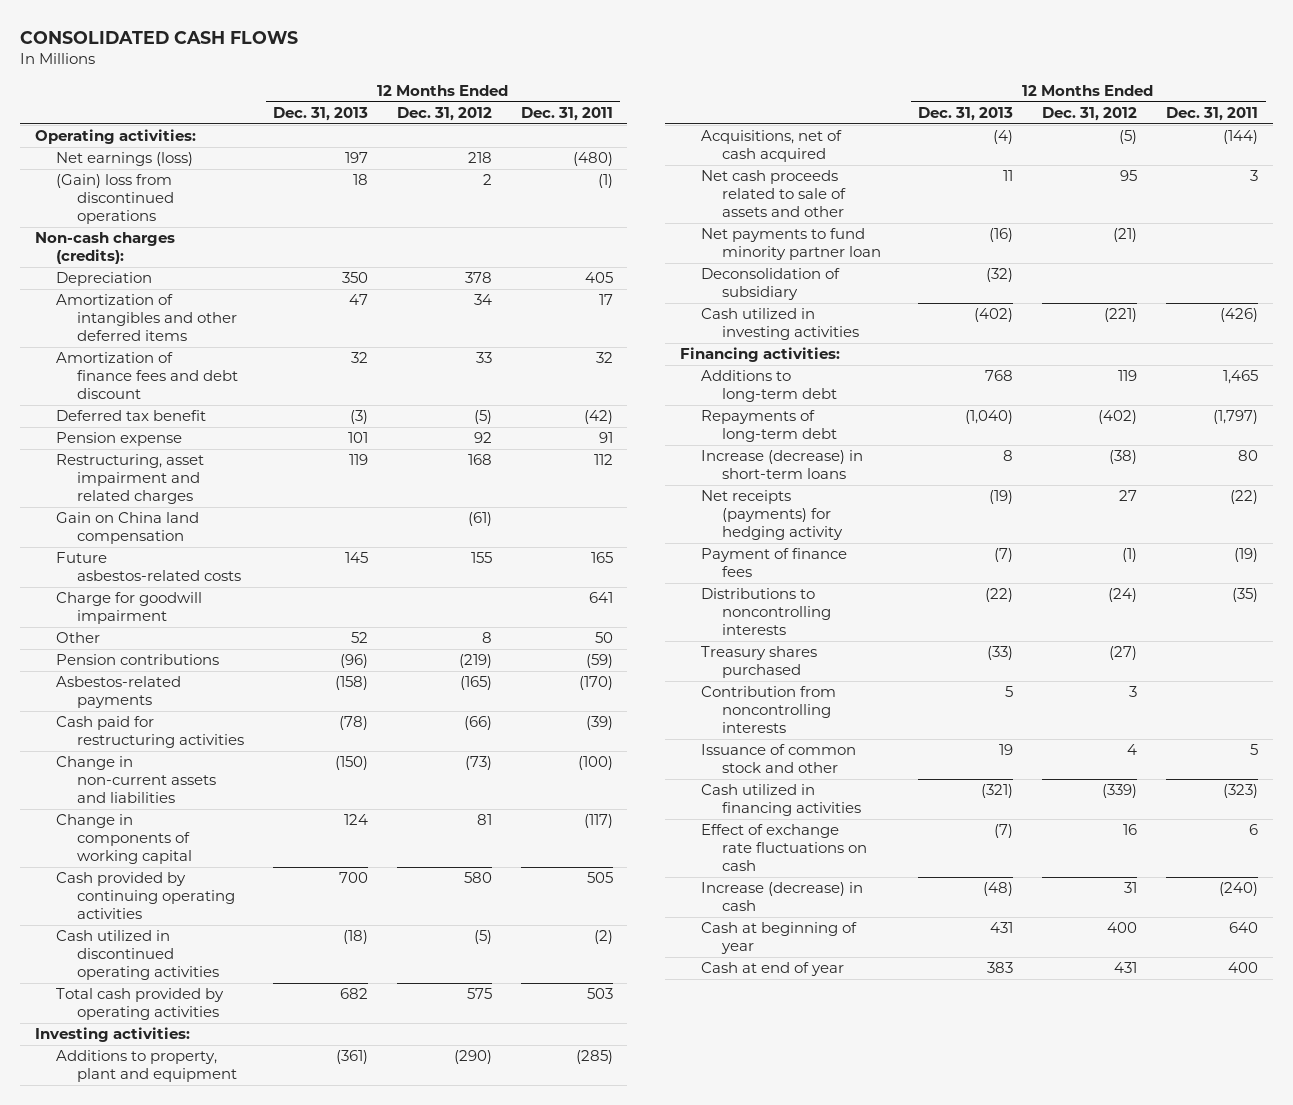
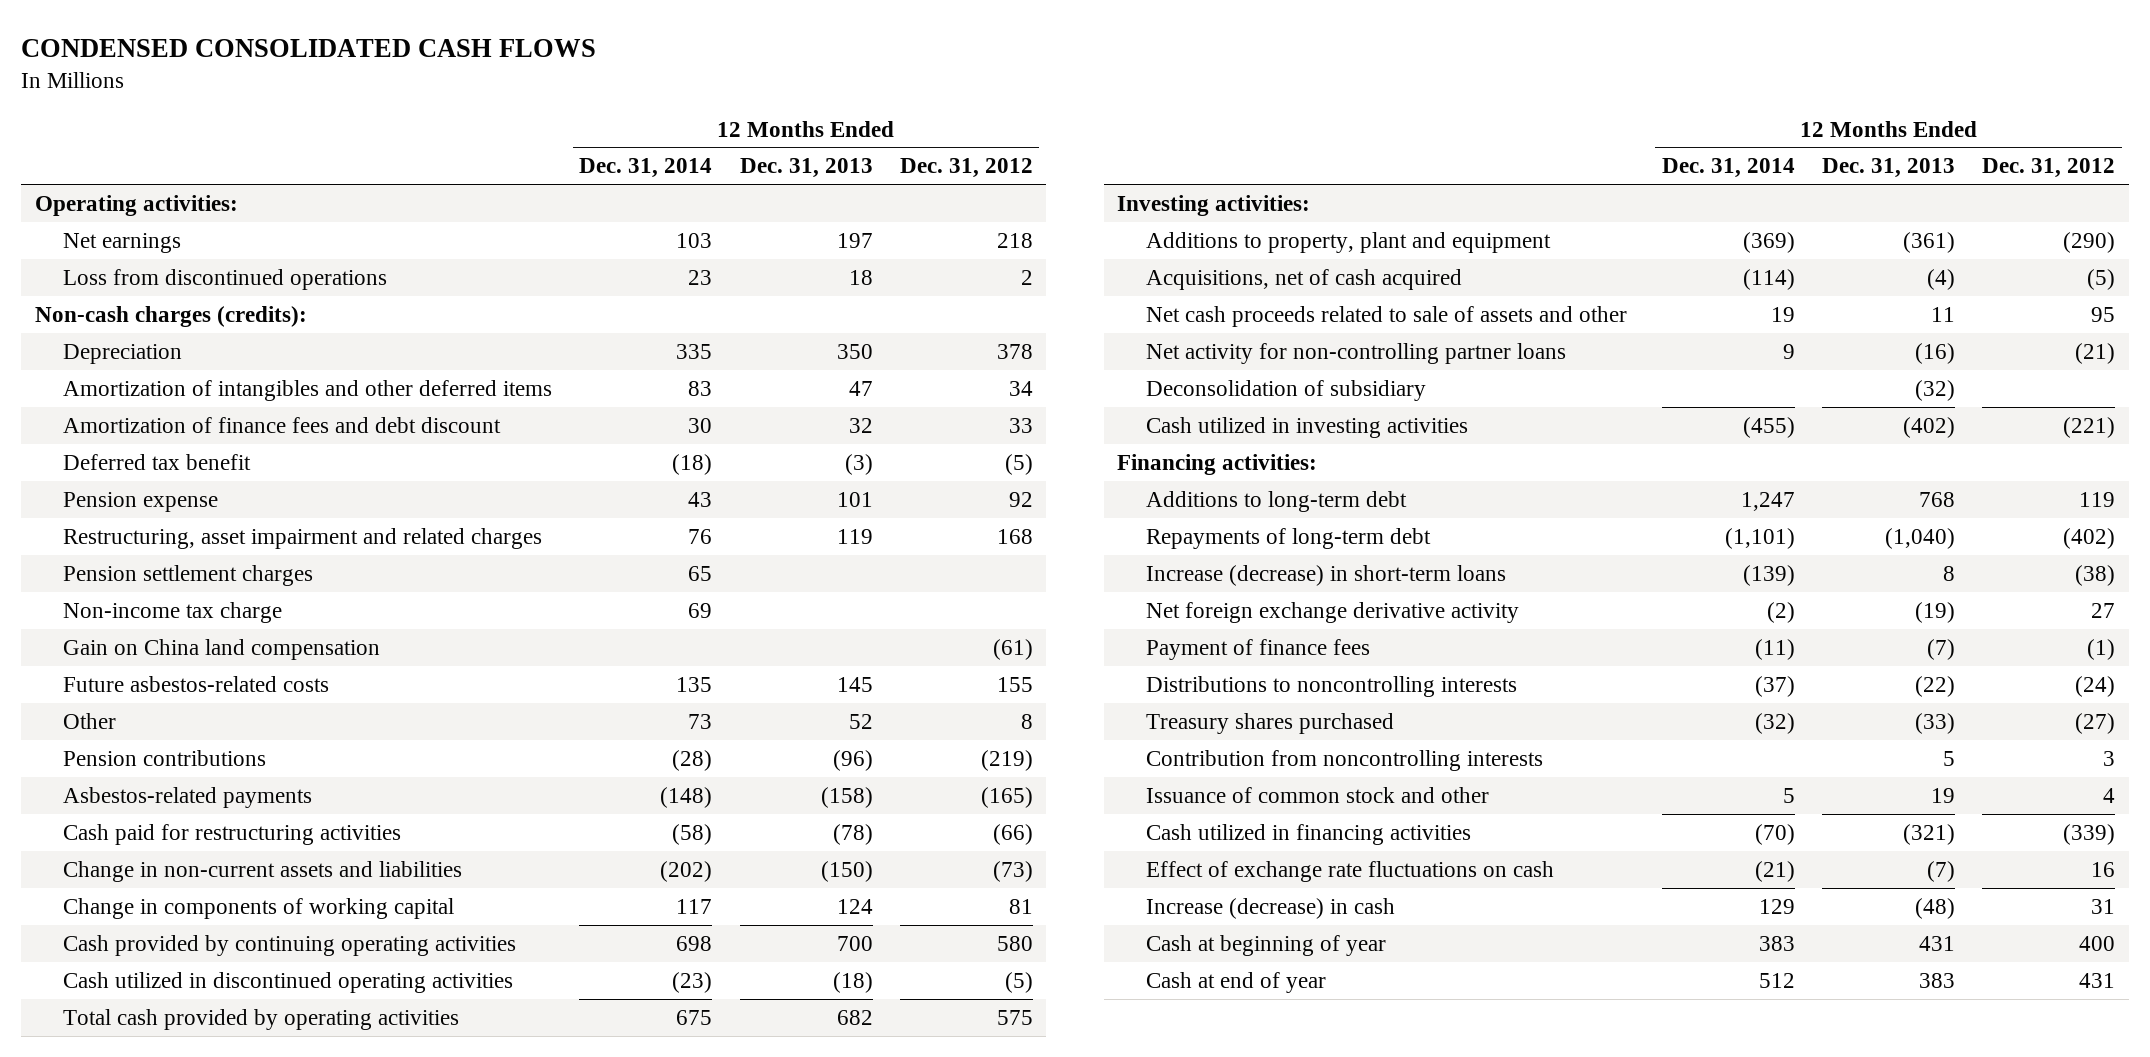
[20,30,299,44] CONSOLIDATED CASH FLOWS -> [21,38,597,57] CONDENSED CONSOLIDATED CASH FLOWS
[520,106,613,121] Dec. 31, 2011 -> none
none -> [579,158,713,179] Dec. 31, 2014
[55,152,193,167] Net earnings (loss) -> [63,232,182,253] Net earnings
[55,174,175,224] (Gain) loss from discontinued operations -> [63,268,388,290] Loss from discontinued operations
none -> [63,564,314,586] Pension settlement charges
none -> [63,601,283,623] Non-income tax charge
[55,592,202,625] Charge for goodwill impairment -> none
[701,228,882,261] Net payments to fund minority partner loan -> [1145,342,1566,364] Net activity for non-controlling partner loans
[701,490,844,540] Net receipts (payments) for hedging activity -> [1145,601,1519,623] Net foreign exchange derivative activity

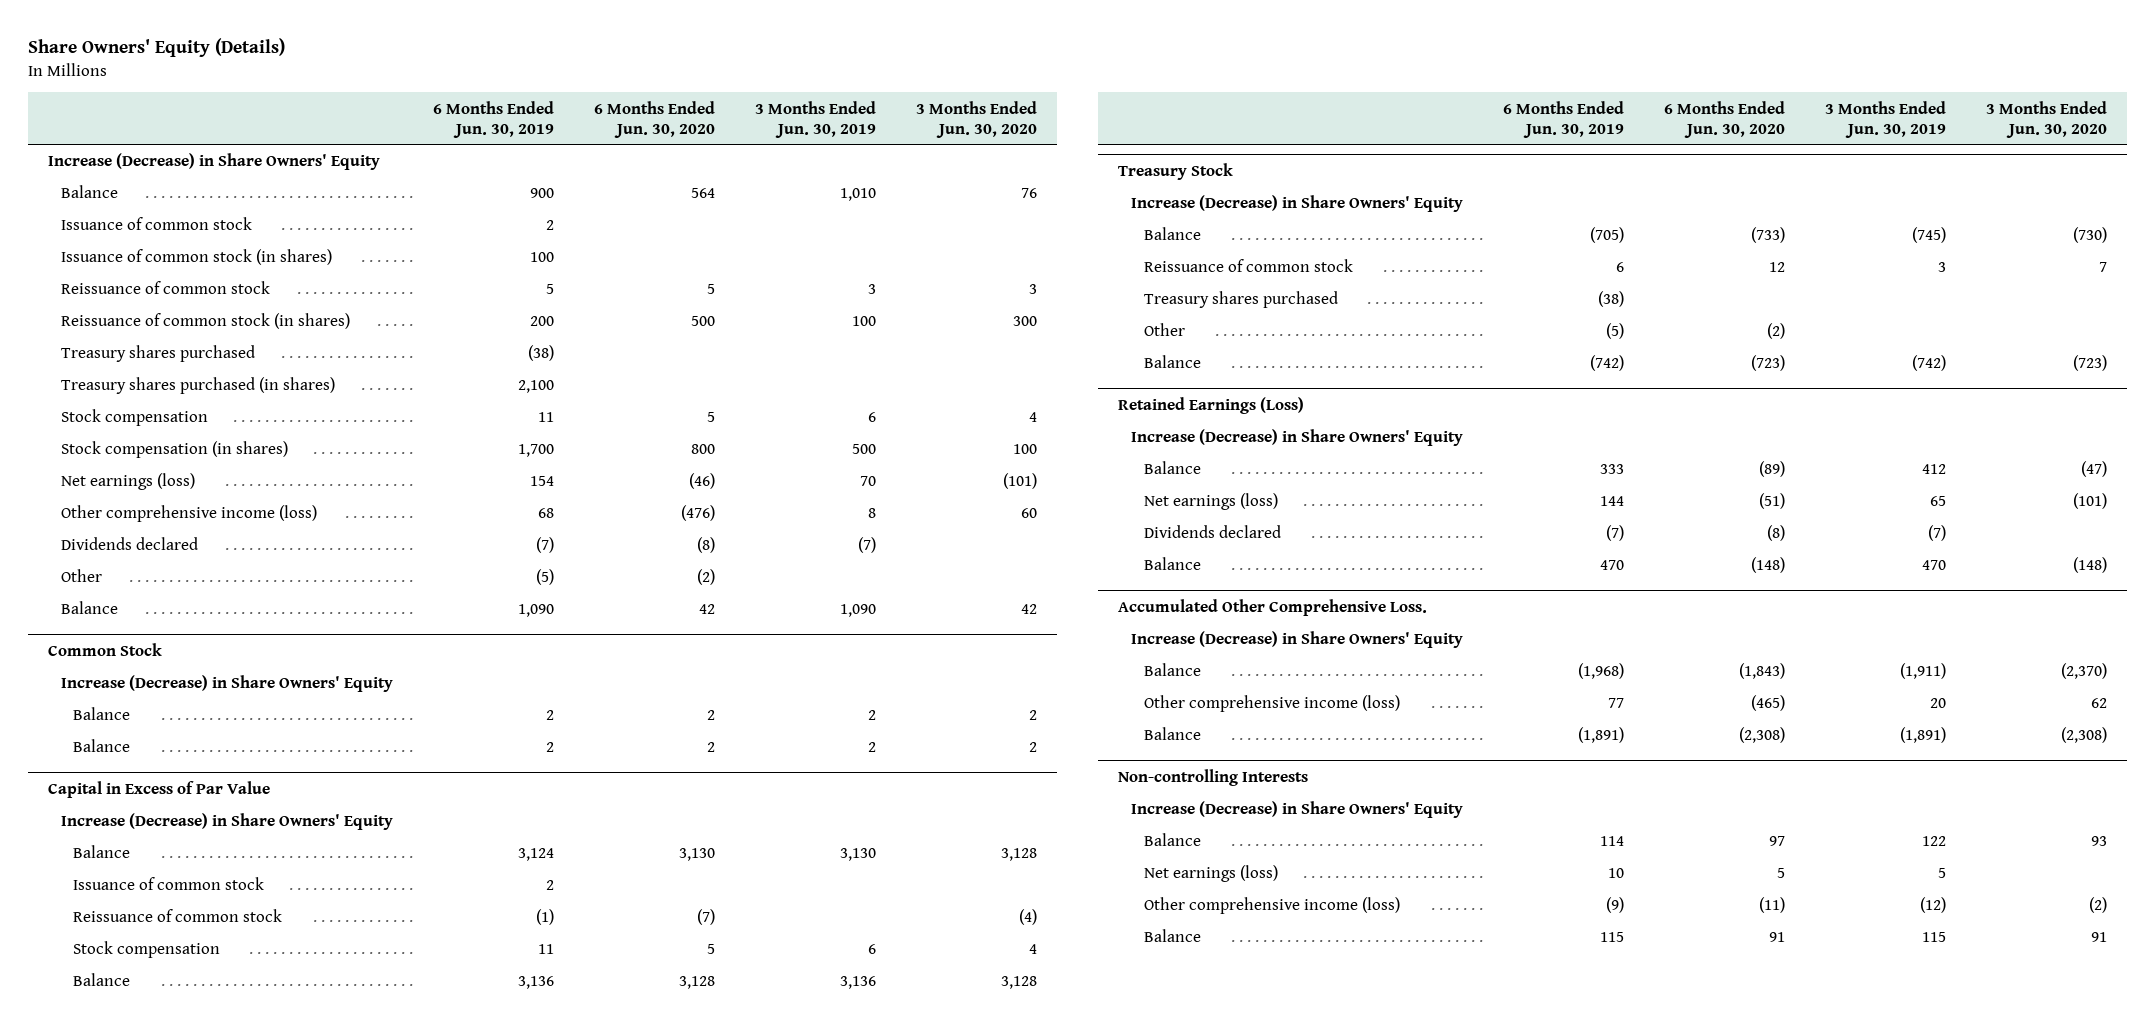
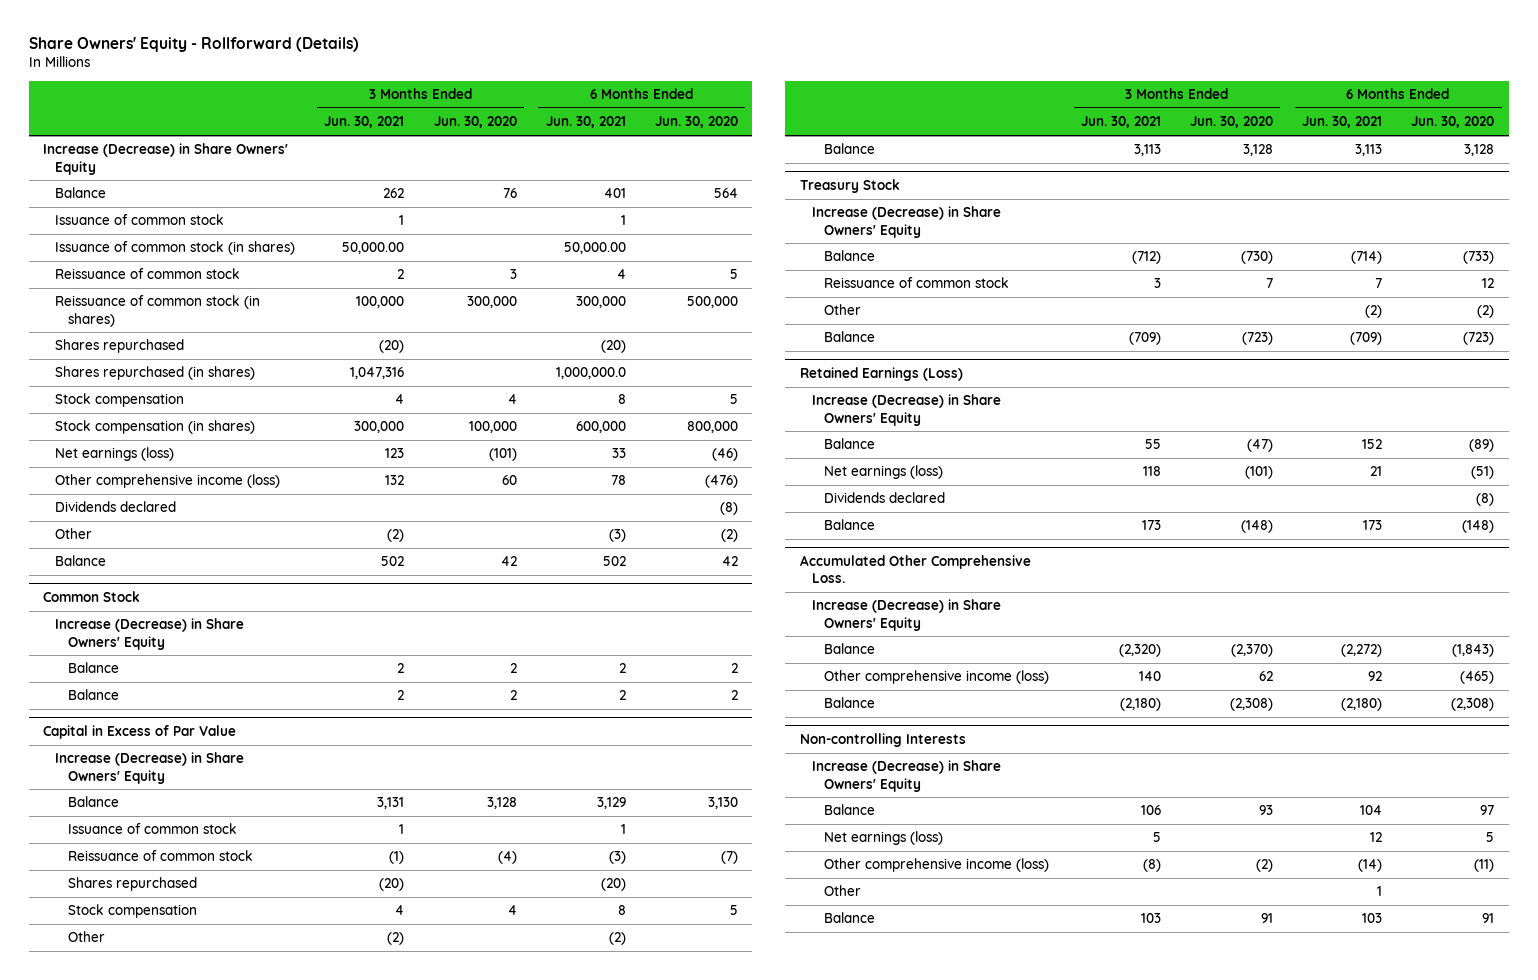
[27,38,285,58] Share Owners' Equity (Details) -> [28,37,359,53] Share Owners' Equity - Rollforward (Details)
[432,100,554,138] 6 Months Ended Jun. 30, 2019 -> none
[754,100,876,138] 3 Months Ended Jun. 30, 2019 -> none
none -> [324,116,405,129] Jun. 30, 2021
none -> [545,116,626,129] Jun. 30, 2021
[690,316,715,327] 500 -> [686,296,738,309] 500,000
[1012,316,1037,327] 300 -> [466,296,517,309] 300,000
[60,345,255,363] Treasury shares purchased -> [55,339,185,354] Shares repurchased
[60,377,335,395] Treasury shares purchased (in shares) -> [55,366,256,381] Shares repurchased (in shares)
[690,444,715,455] 800 -> [686,421,738,434] 800,000
[1012,444,1037,455] 100 -> [468,421,517,434] 100,000
none -> [67,877,197,892] Shares repurchased
none -> [67,931,105,943] Other
[1143,291,1338,309] Treasury shares purchased -> none
none -> [824,885,862,897] Other

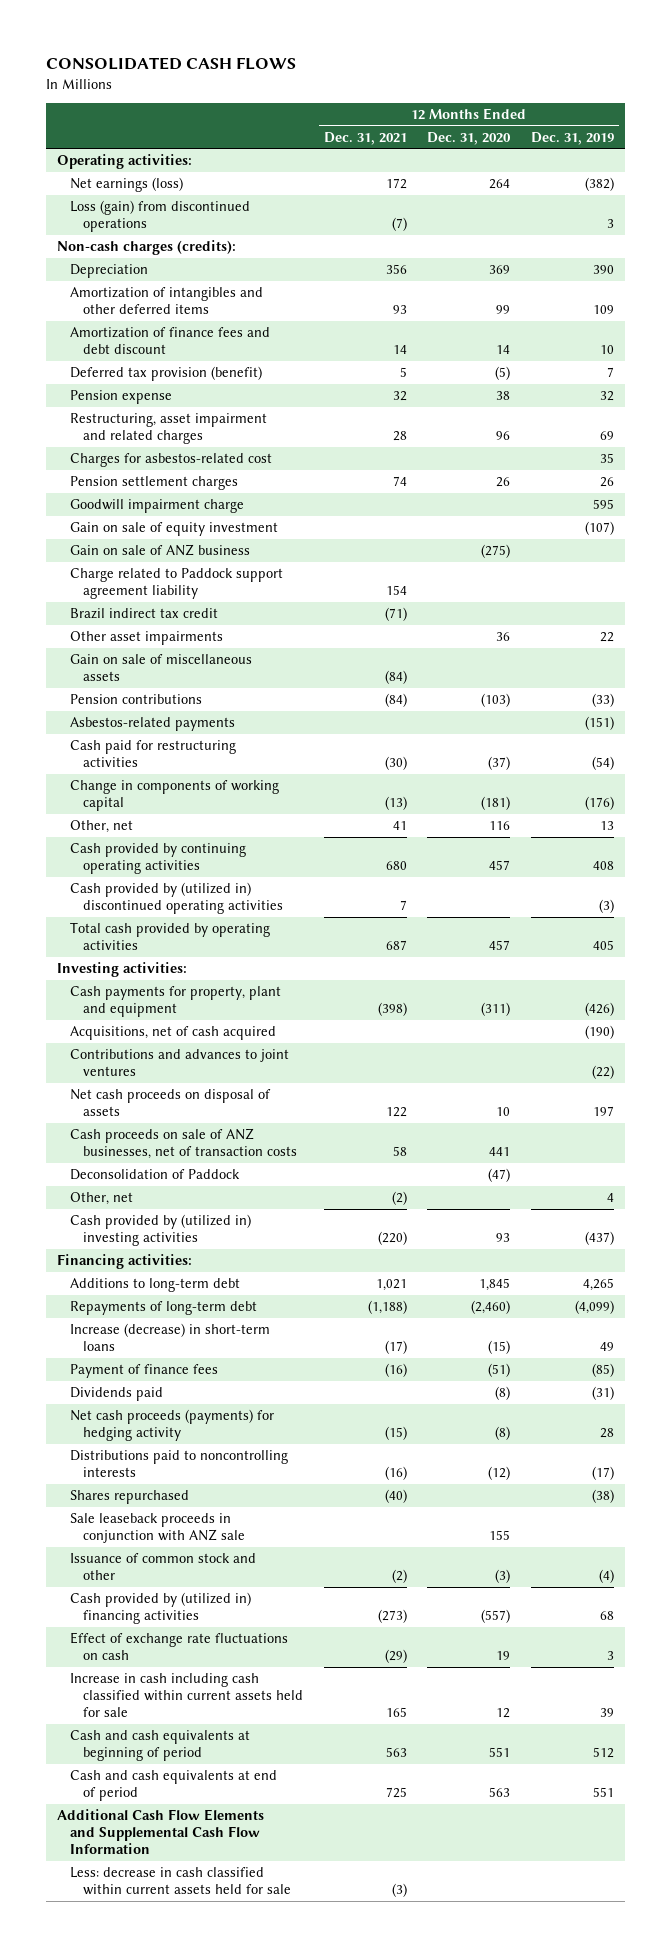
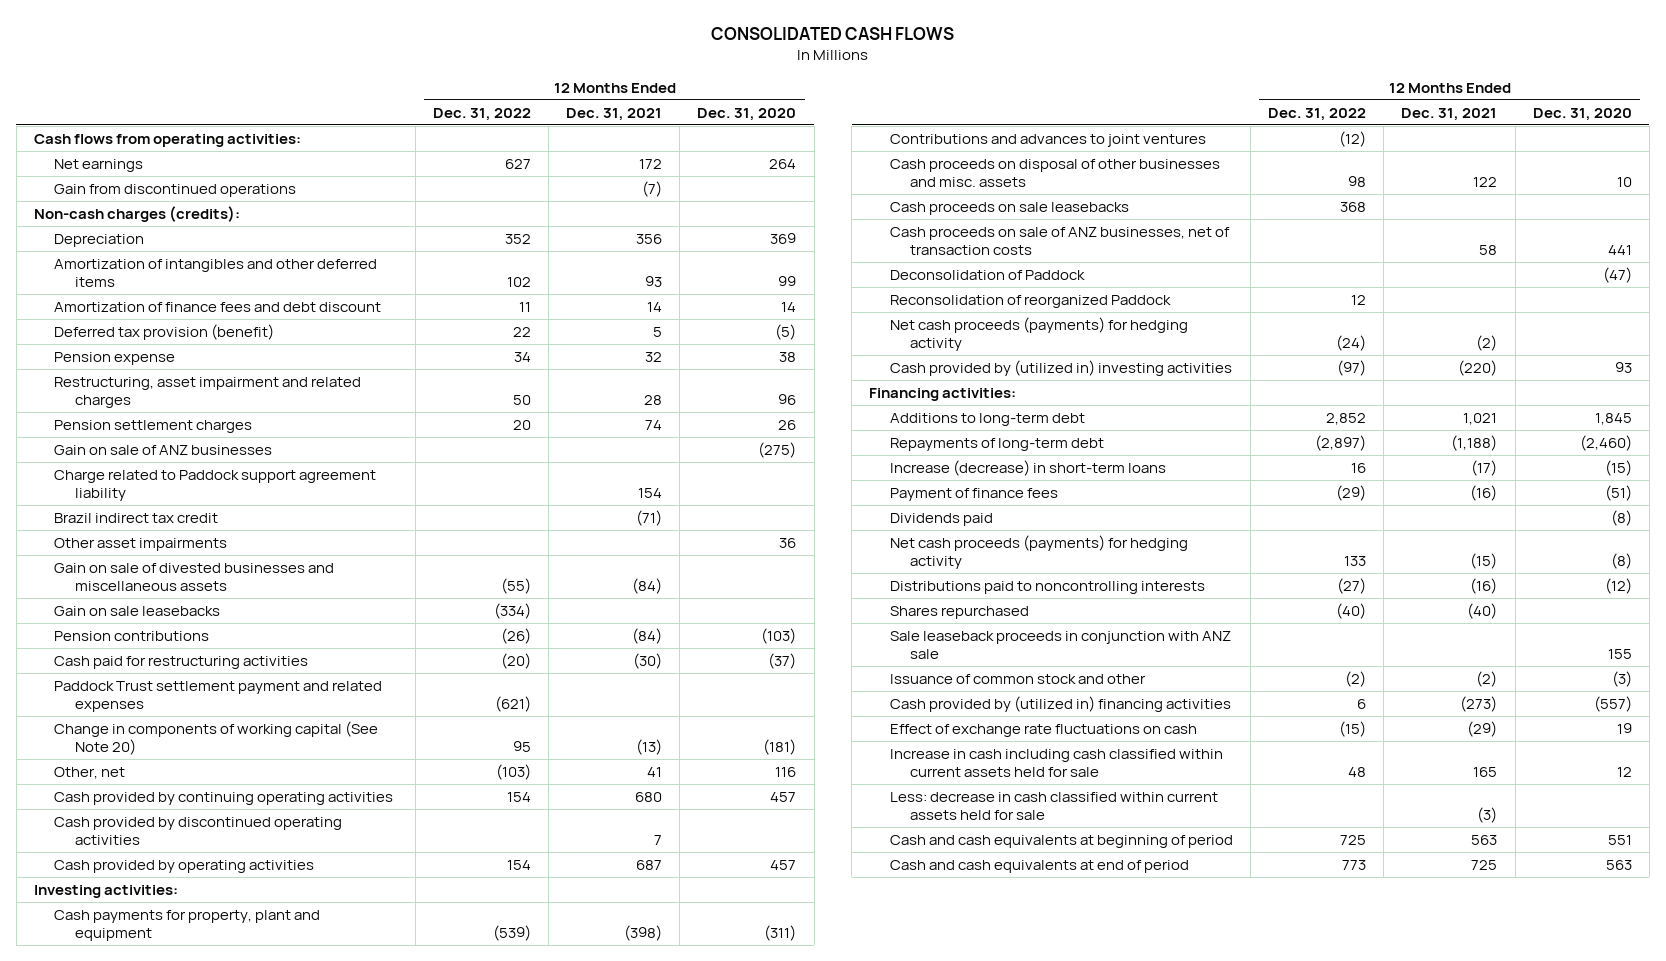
[531,131,615,145] Dec. 31, 2019 -> none
none -> [432,107,531,121] Dec. 31, 2022
[56,154,192,170] Operating activities: -> [33,133,301,147] Cash flows from operating activities:
[69,177,183,193] Net earnings (loss) -> [54,158,144,172] Net earnings
[69,200,250,233] Loss (gain) from discontinued operations -> [54,183,297,197] Gain from discontinued operations
[69,453,272,468] Charges for asbestos-related cost -> none
[69,499,244,514] Goodwill impairment charge -> none
[69,522,278,537] Gain on sale of equity investment -> none
[69,544,250,557] Gain on sale of ANZ business -> [54,444,273,455] Gain on sale of ANZ businesses
[69,654,252,682] Gain on sale of miscellaneous assets -> [54,562,335,591] Gain on sale of divested businesses and miscellaneous assets
none -> [54,605,221,616] Gain on sale leasebacks
[69,717,235,732] Asbestos-related payments -> none
none -> [54,680,383,712] Paddock Trust settlement payment and related expenses
[69,780,279,812] Change in components of working capital -> [54,720,379,755] Change in components of working capital (See Note 20)
[69,882,283,915] Cash provided by (utilized in) discontinued operating activities -> [54,816,343,845] Cash provided by discontinued operating activities
[69,922,270,951] Total cash provided by operating activities -> [54,859,315,873] Cash provided by operating activities
[69,1026,276,1041] Acquisitions, net of cash acquired -> none
[69,1089,271,1117] Net cash proceeds on disposal of assets -> [889,158,1220,187] Cash proceeds on disposal of other businesses and misc. assets
none -> [889,201,1129,215] Cash proceeds on sale leasebacks
[69,1192,133,1206] Other, net -> none
none -> [889,294,1171,308] Reconsolidation of reorganized Paddock
none -> [889,316,1188,351] Net cash proceeds (payments) for hedging activity
[69,1867,291,1896] Less: decrease in cash classified within current assets held for sale -> [889,791,1218,820] Less: decrease in cash classified within current assets held for sale
[56,1809,264,1855] Additional Cash Flow Elements and Supplemental Cash Flow Information -> none

